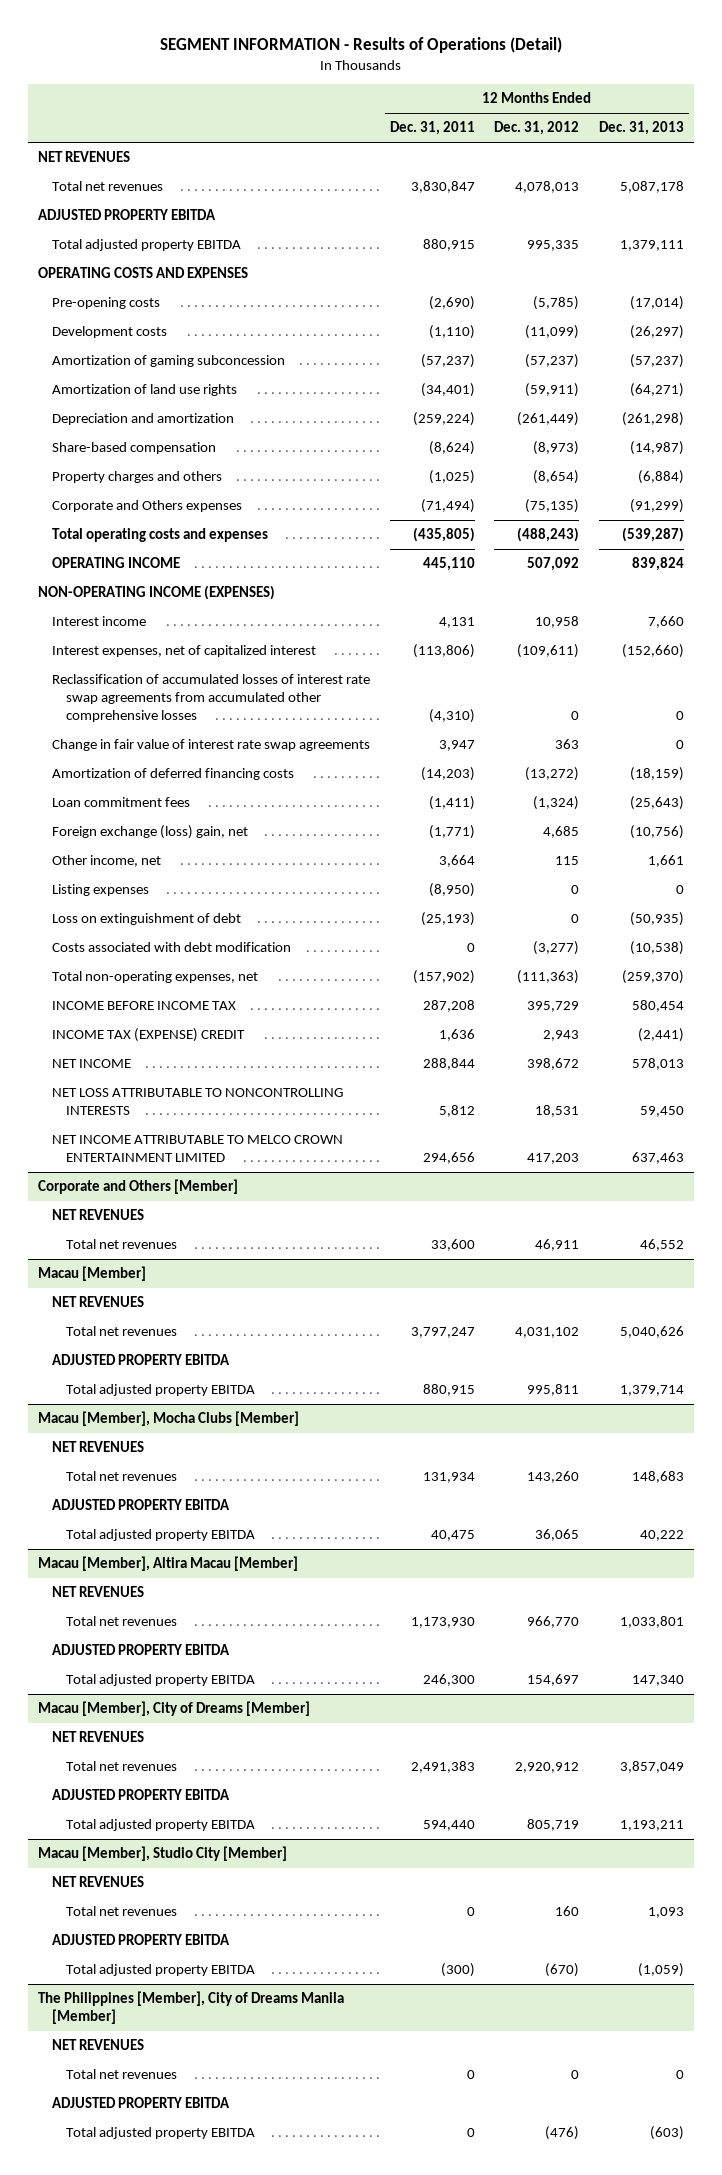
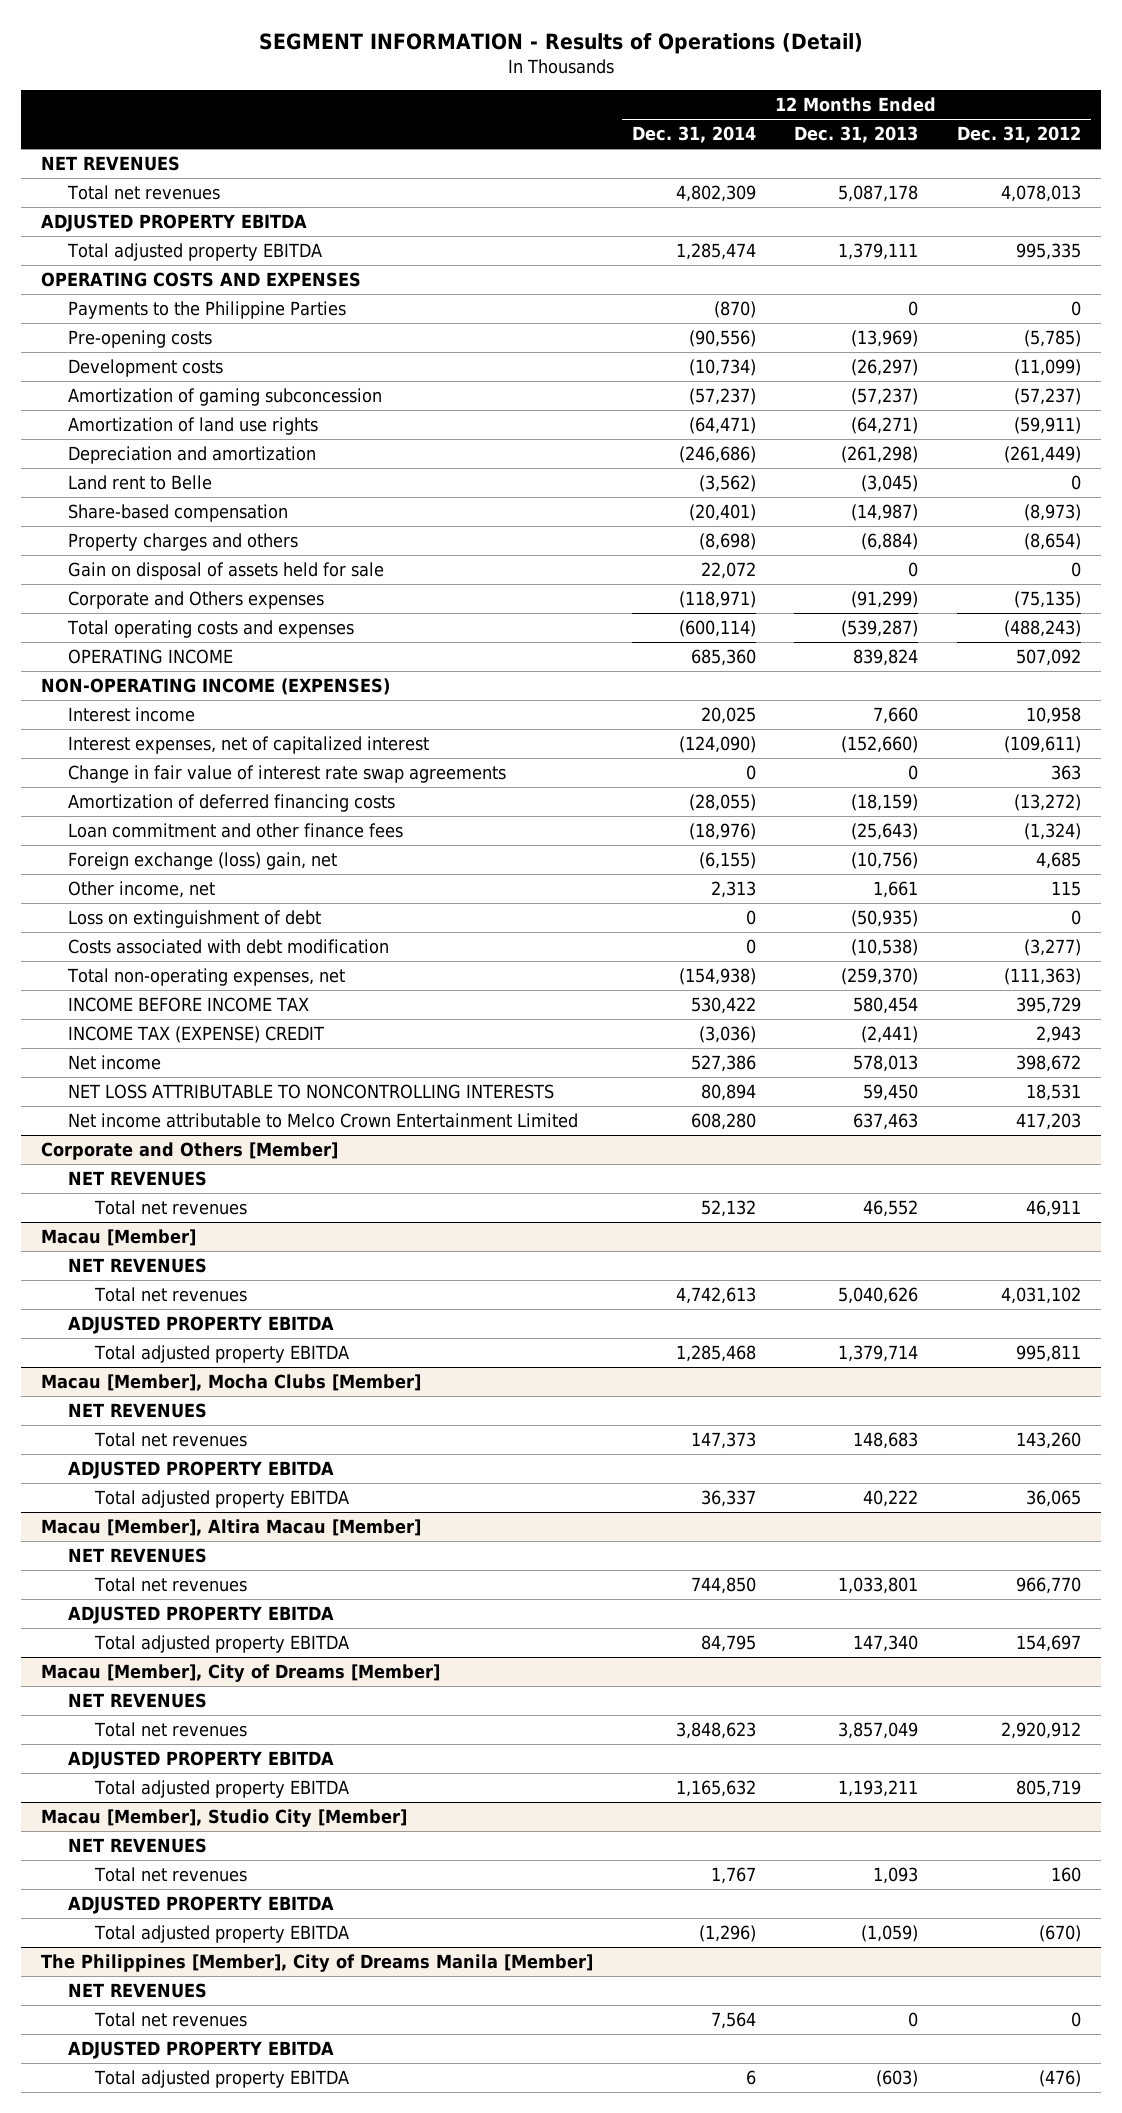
[389,121,475,136] Dec. 31, 2011 -> none
none -> [631,126,756,144] Dec. 31, 2014
none -> [67,300,346,319] Payments to the Philippine Parties
[630,296,685,311] (17,014) -> [851,329,919,347] (13,969)
none -> [67,474,212,490] Land rent to Belle
none -> [67,561,384,580] Gain on disposal of assets held for sale
[51,674,370,723] Reclassification of accumulated losses of interest rate swap agreements from accumulated other comprehensive losses -> none
[51,797,190,808] Loan commitment fees -> [67,822,403,838] Loan commitment and other finance fees
[51,884,149,897] Listing expenses -> none
[51,1059,131,1069] NET INCOME -> [67,1054,161,1070] Net income
[51,1135,343,1163] NET INCOME ATTRIBUTABLE TO MELCO CROWN ENTERTAINMENT LIMITED -> [67,1112,578,1128] Net income attributable to Melco Crown Entertainment Limited

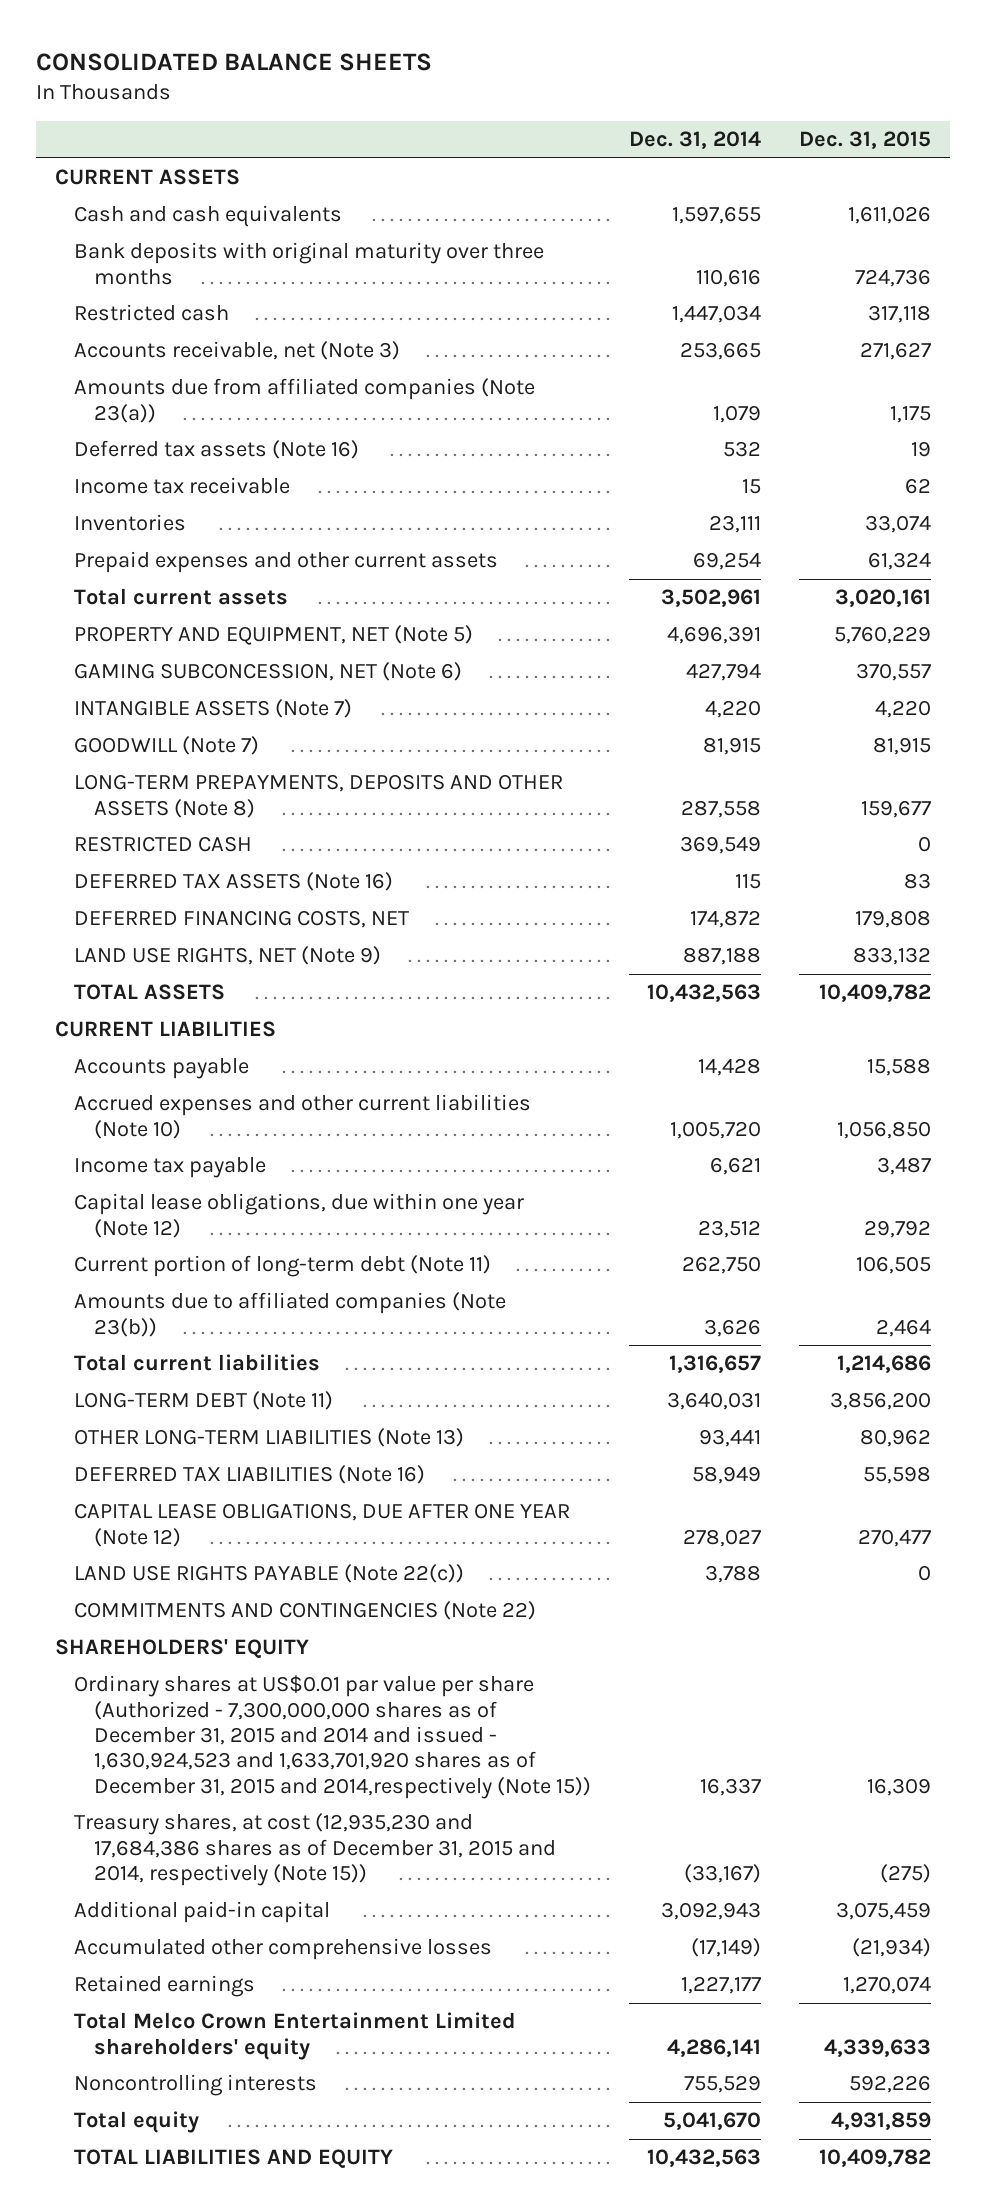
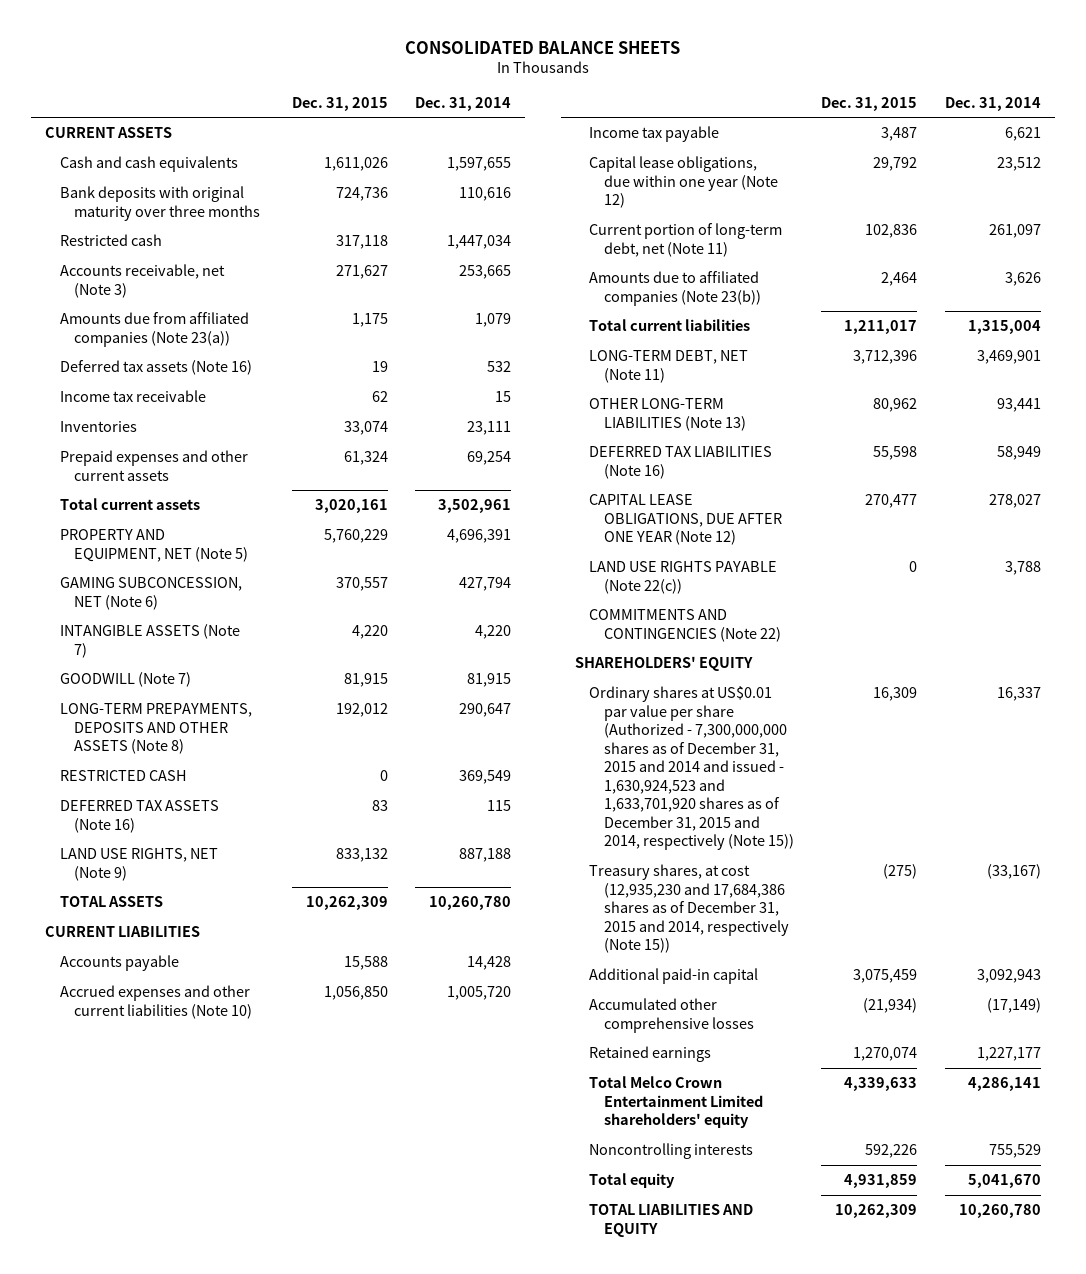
[681,799,762,818] 287,558 -> [459,703,512,718] 290,647
[861,799,932,818] 159,677 -> [335,703,388,718] 192,012
[74,910,410,929] DEFERRED FINANCING COSTS, NET -> none
[647,984,762,1003] 10,432,563 -> [429,896,512,911] 10,260,780
[819,984,932,1003] 10,409,782 -> [305,896,388,911] 10,262,309
[74,1255,492,1278] Current portion of long-term debt (Note 11) -> [589,223,783,257] Current portion of long-term debt, net (Note 11)
[682,1256,762,1275] 262,750 -> [989,224,1042,239] 261,097
[856,1256,932,1275] 106,505 -> [865,224,918,239] 102,836
[669,1355,762,1374] 1,316,657 -> [968,320,1042,335] 1,315,004
[837,1355,932,1374] 1,214,686 -> [844,320,918,335] 1,211,017
[74,1391,334,1411] LONG-TERM DEBT (Note 11) -> [589,350,749,383] LONG-TERM DEBT, NET (Note 11)
[667,1392,762,1411] 3,640,031 -> [977,350,1042,365] 3,469,901
[830,1392,932,1411] 3,856,200 -> [853,350,918,365] 3,712,396
[74,1675,592,1799] Ordinary shares at US$0.01 par value per share (Authorized - 7,300,000,000 shares as of December 31, 2015 and 2014 and issued - 1,630,924,523 and 1,633,701,920 shares as of December 31, 2015 and 2014,respectively (Note 15)) -> [589,686,794,851] Ordinary shares at US$0.01 par value per share (Authorized - 7,300,000,000 shares as of December 31, 2015 and 2014 and issued - 1,630,924,523 and 1,633,701,920 shares as of December 31, 2015 and 2014, respectively (Note 15))
[647,2149,762,2168] 10,432,563 -> [959,1204,1042,1219] 10,260,780
[819,2149,932,2168] 10,409,782 -> [835,1204,918,1219] 10,262,309

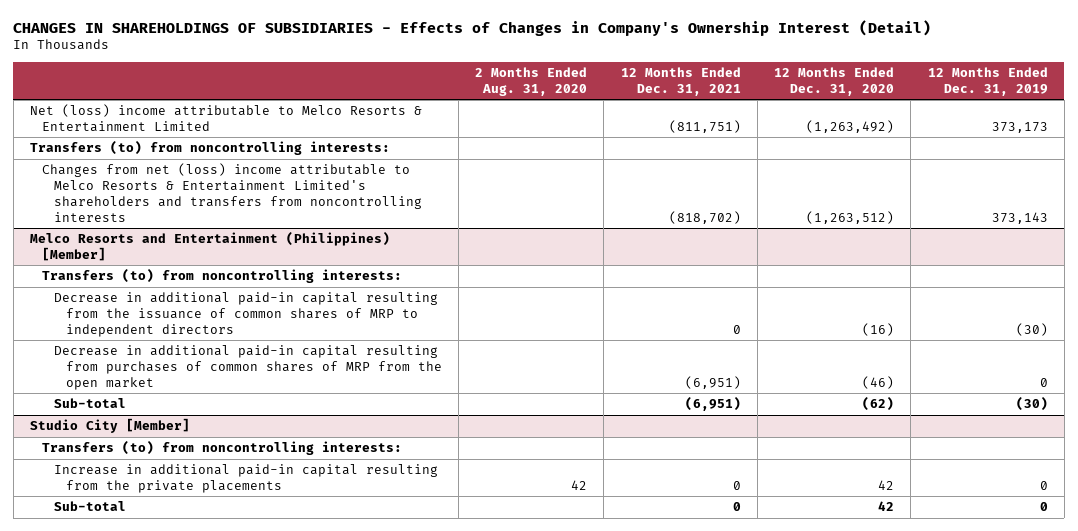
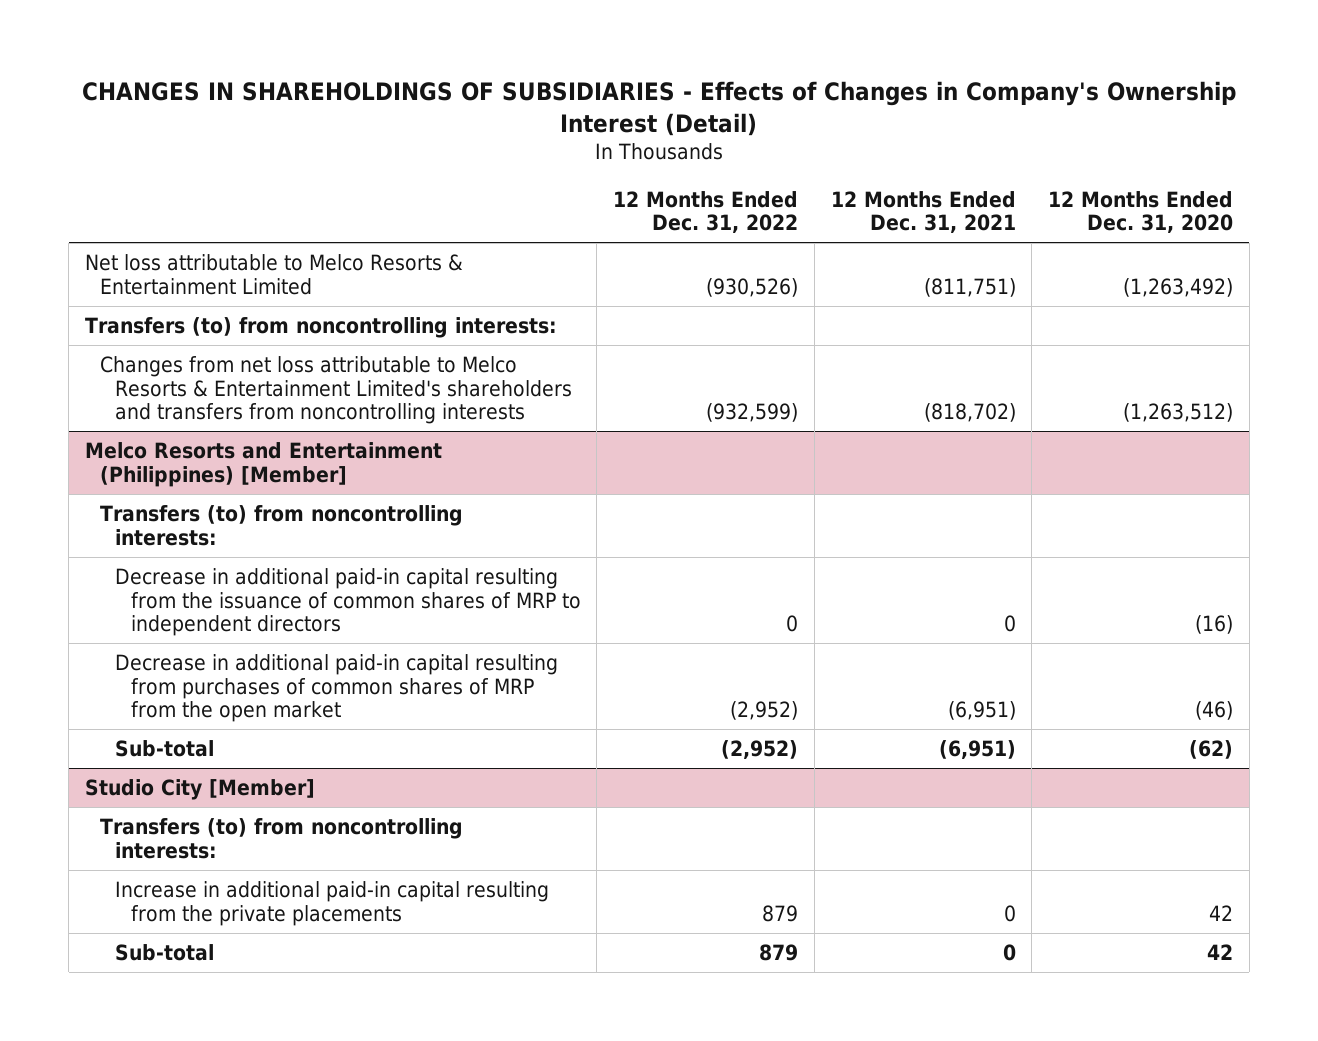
[475,67,588,96] 2 Months Ended Aug. 31, 2020 -> none
[927,67,1048,96] 12 Months Ended Dec. 31, 2019 -> none
none -> [613,190,799,234] 12 Months Ended Dec. 31, 2022
[30,104,423,132] Net (loss) income attributable to Melco Resorts & Entertainment Limited -> [85,253,464,295] Net loss attributable to Melco Resorts & Entertainment Limited
[41,163,422,222] Changes from net (loss) income attributable to Melco Resorts & Entertainment Limited's shareholders and transfers from noncontrolling interests -> [100,355,573,425] Changes from net loss attributable to Melco Resorts & Entertainment Limited's shareholders and transfers from noncontrolling interests

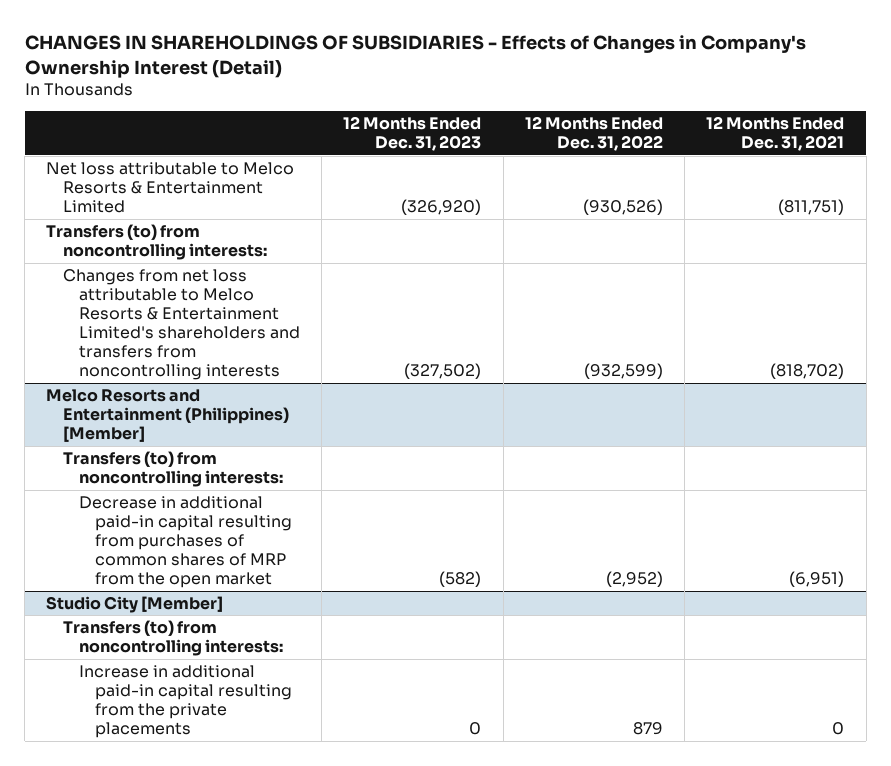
[1048,190,1234,234] 12 Months Ended Dec. 31, 2020 -> none
none -> [343,116,482,152] 12 Months Ended Dec. 31, 2023
[115,567,581,637] Decrease in additional paid-in capital resulting from the issuance of common shares of MRP to independent directors -> none
[115,739,215,757] Sub-total -> none
[115,943,215,961] Sub-total -> none

